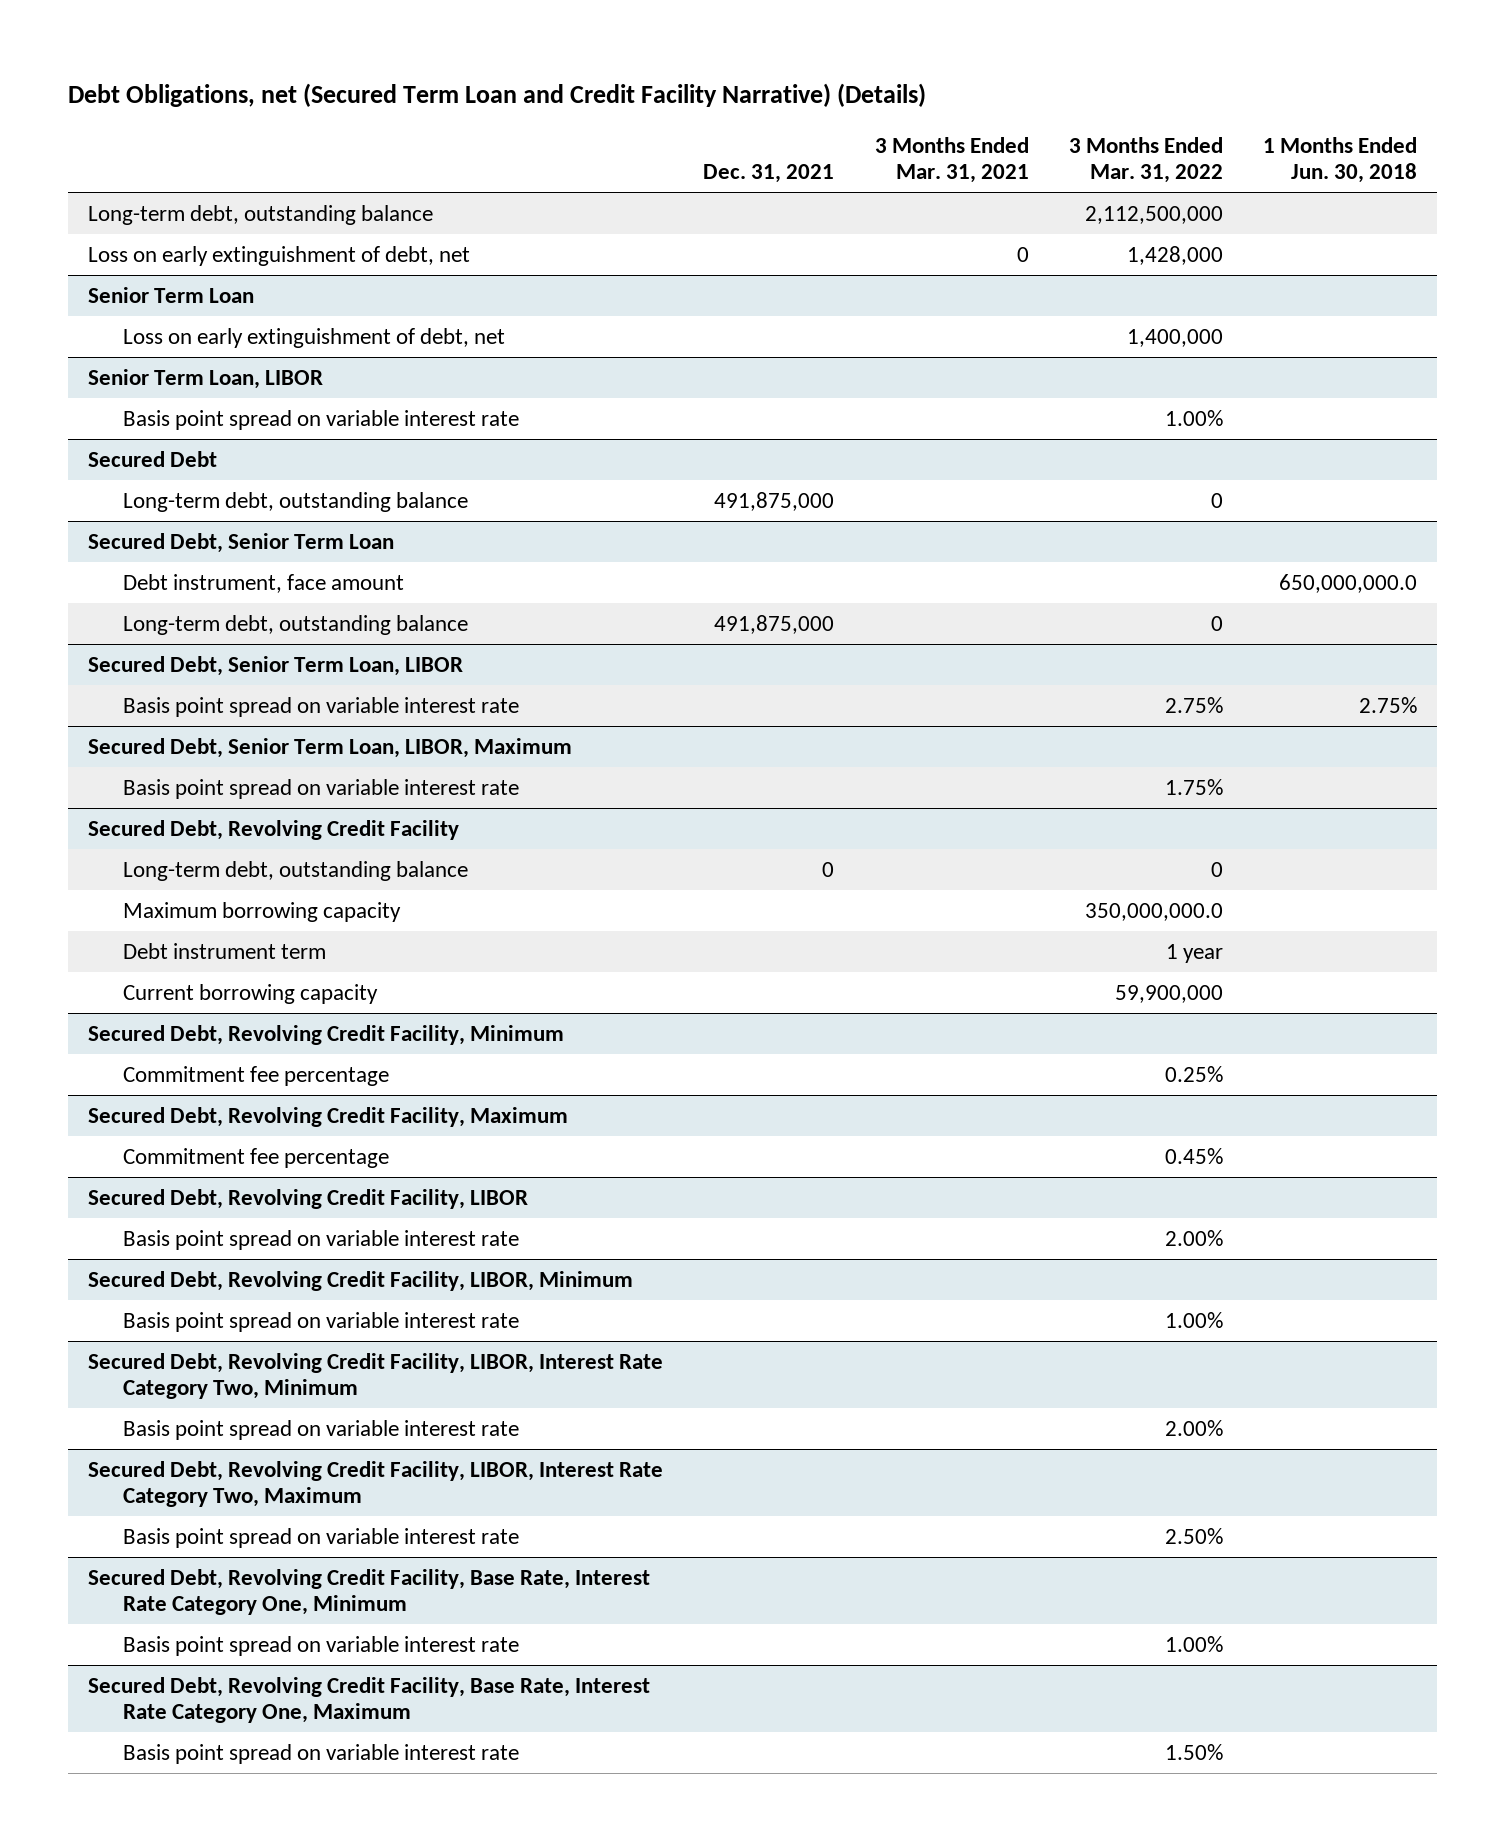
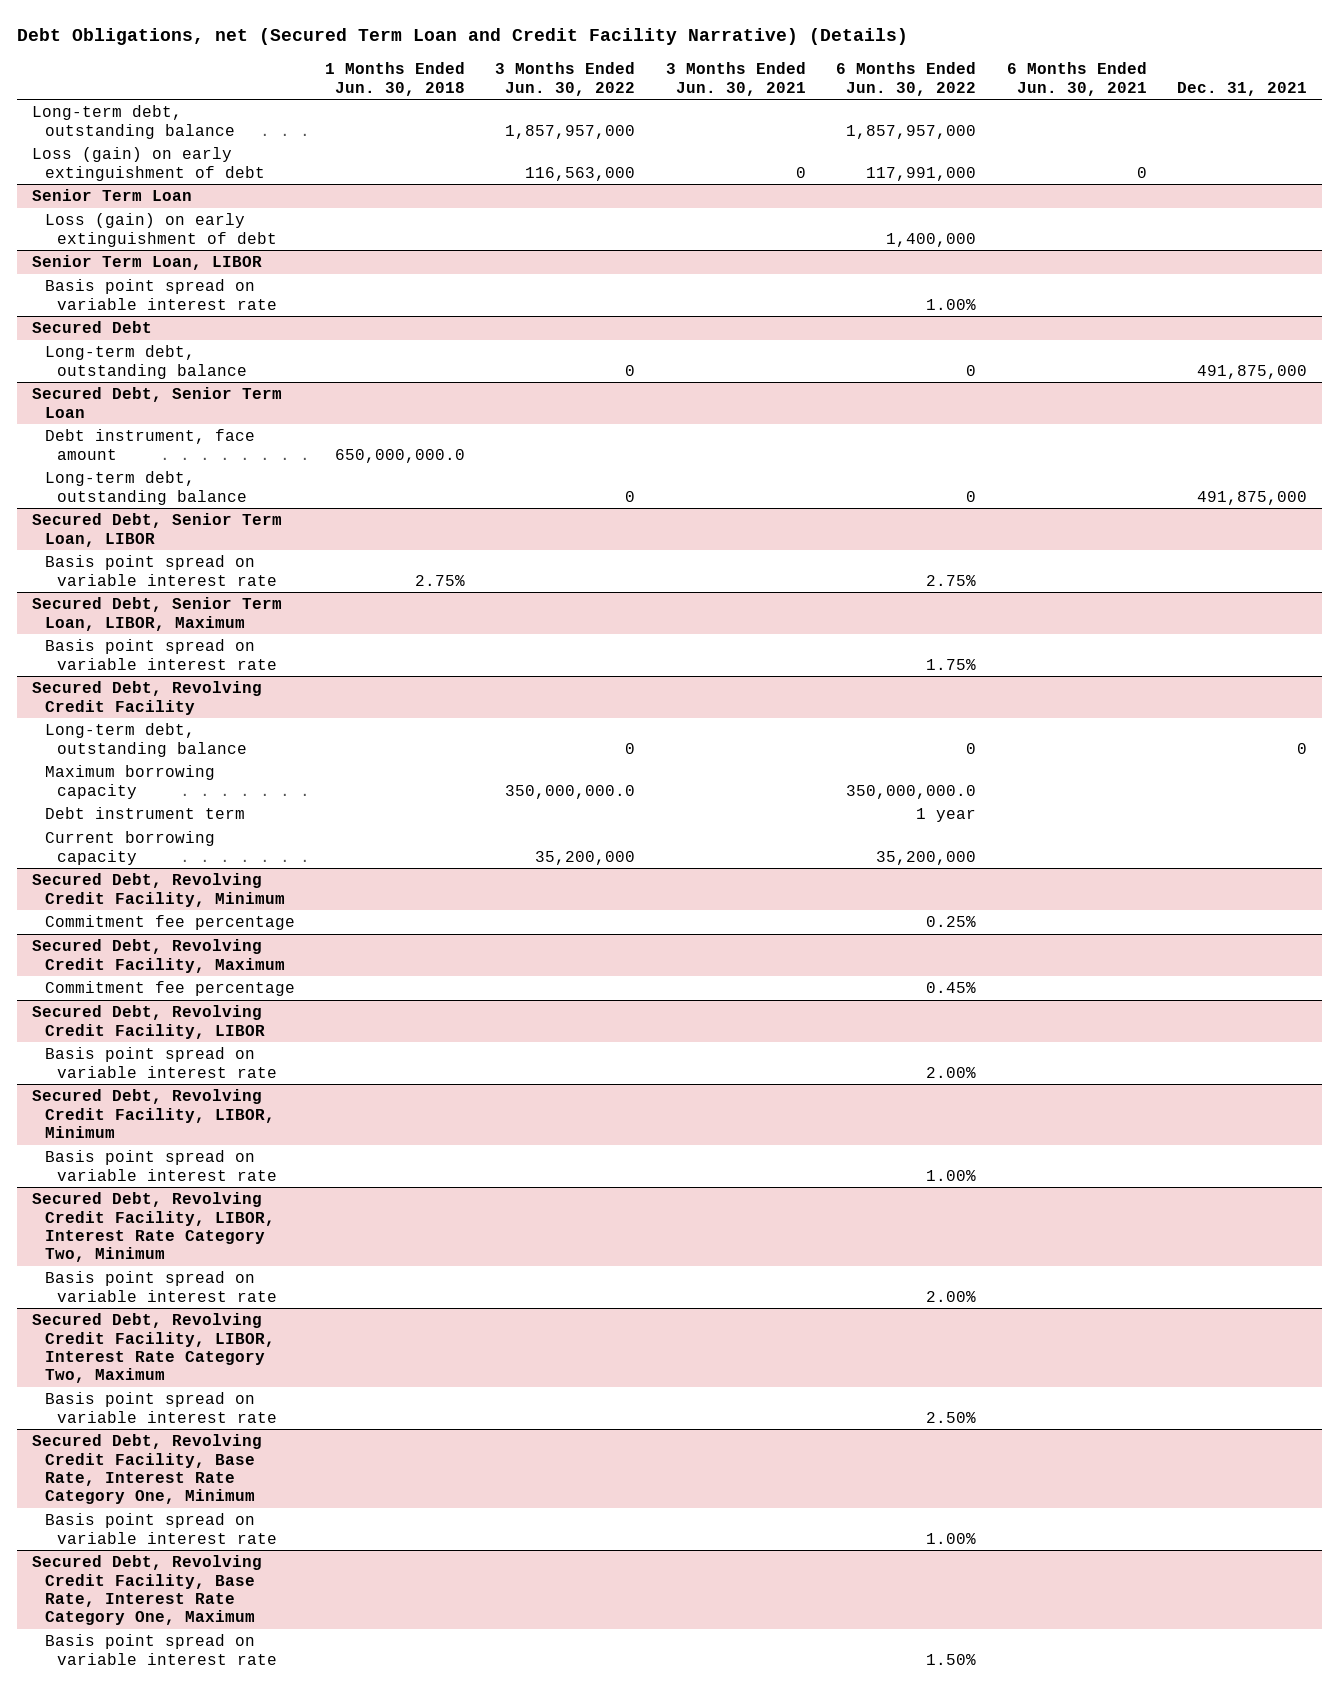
[874,137,1029,184] 3 Months Ended Mar. 31, 2021 -> none
[1068,137,1223,184] 3 Months Ended Mar. 31, 2022 -> none
none -> [495,62,636,96] 3 Months Ended Jun. 30, 2022
none -> [665,62,806,96] 3 Months Ended Jun. 30, 2021
none -> [836,62,977,96] 6 Months Ended Jun. 30, 2022
none -> [1006,62,1147,96] 6 Months Ended Jun. 30, 2021
[88,245,471,266] Loss on early extinguishment of debt, net -> [31,147,265,181] Loss (gain) on early extinguishment of debt
[122,327,505,348] Loss on early extinguishment of debt, net -> [44,213,278,247] Loss (gain) on early extinguishment of debt

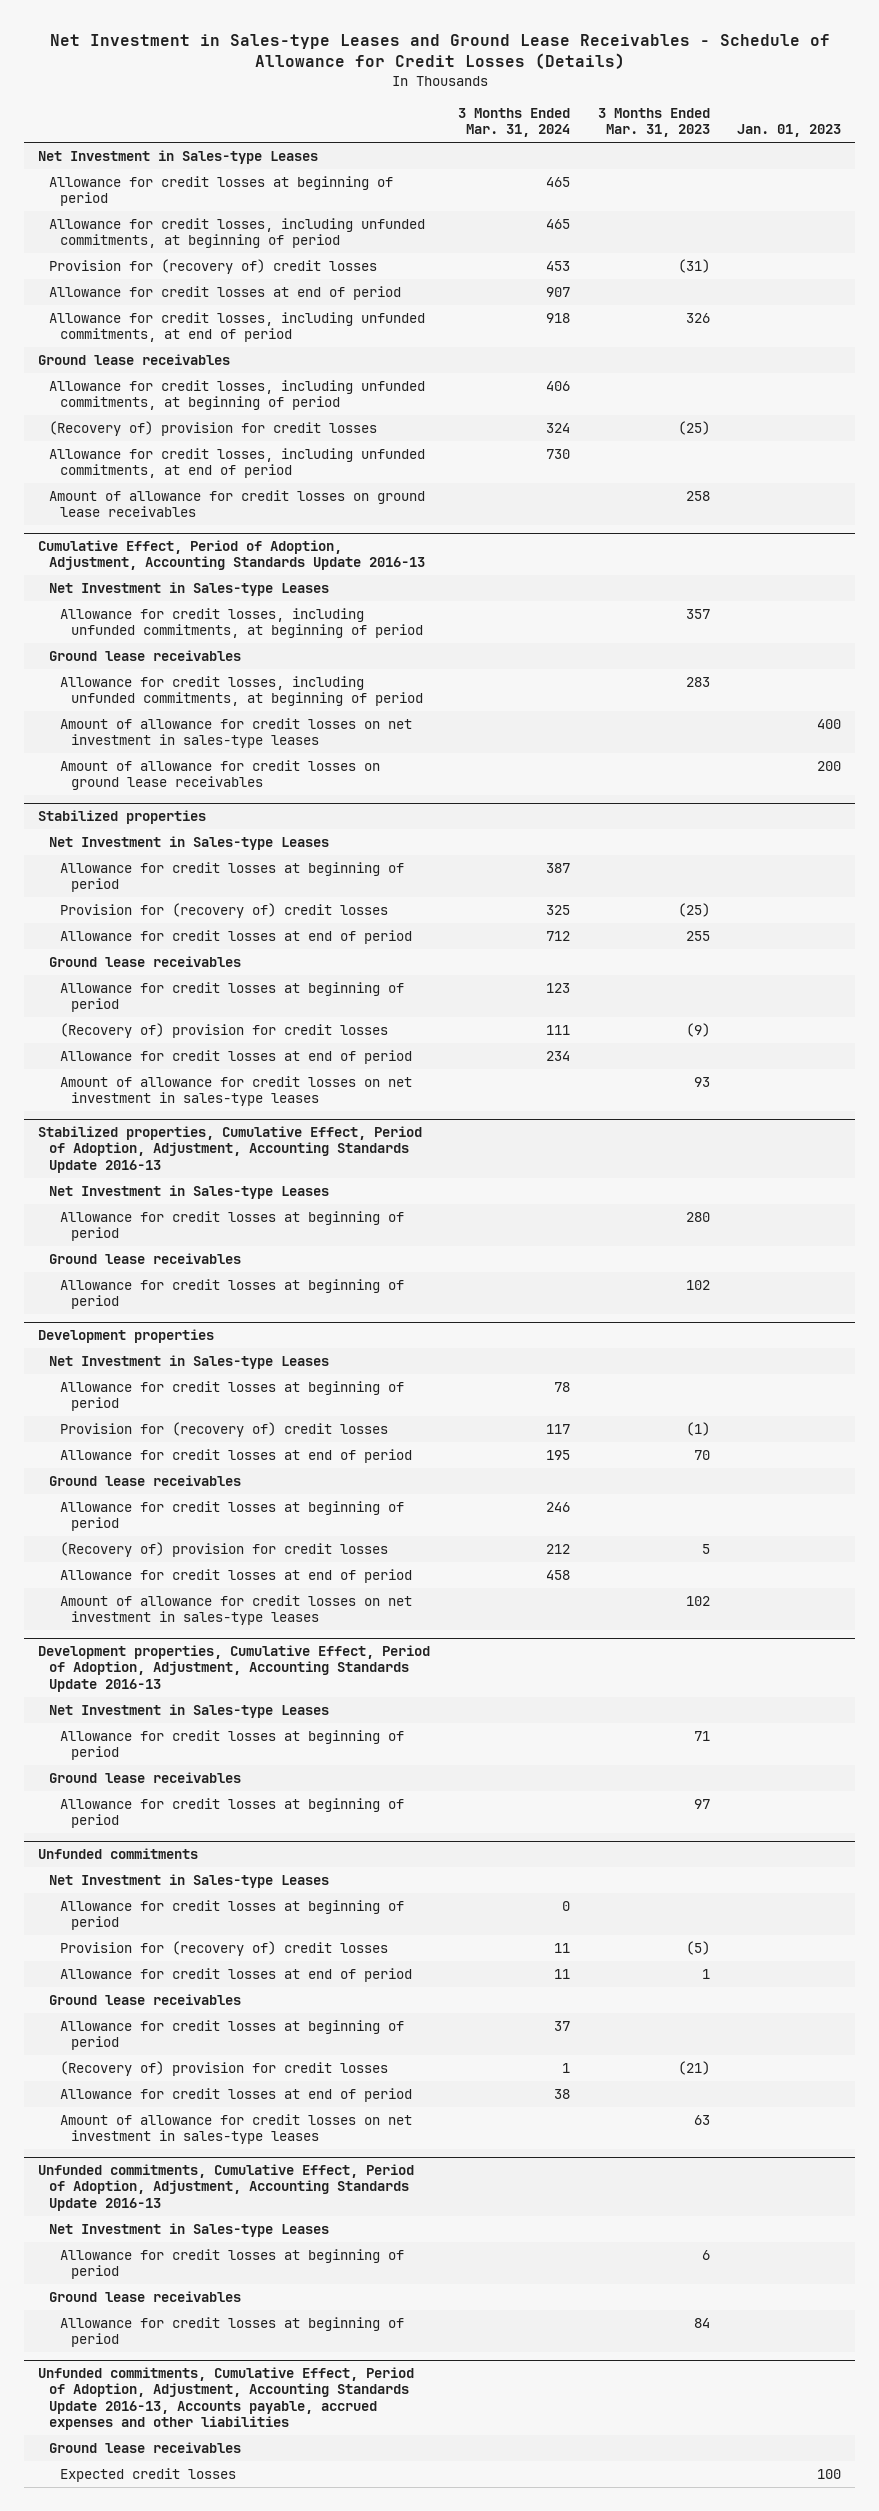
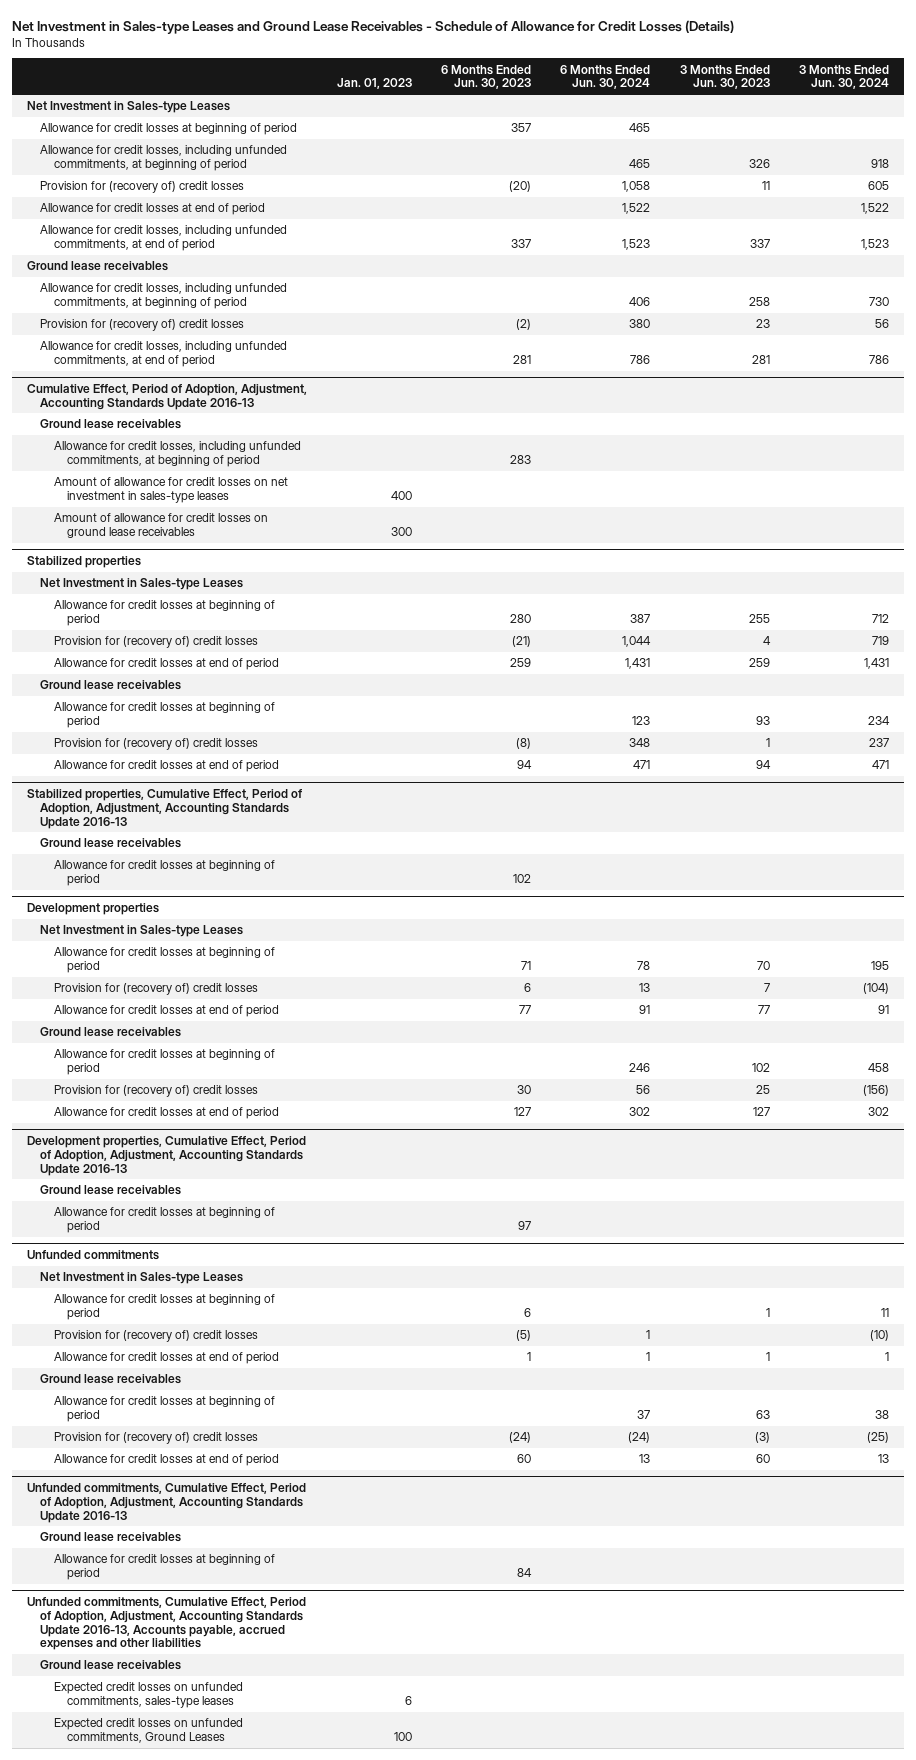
[457,107,570,138] 3 Months Ended Mar. 31, 2024 -> none
[597,107,710,138] 3 Months Ended Mar. 31, 2023 -> none
none -> [440,64,531,90] 6 Months Ended Jun. 30, 2023
none -> [560,64,651,90] 6 Months Ended Jun. 30, 2024
none -> [679,64,770,90] 3 Months Ended Jun. 30, 2023
none -> [799,64,890,90] 3 Months Ended Jun. 30, 2024
[49,421,378,437] (Recovery of) provision for credit losses -> [40,319,245,332] Provision for (recovery of) credit losses
[49,490,426,518] Amount of allowance for credit losses on ground lease receivables -> none
[49,582,330,597] Net Investment in Sales-type Leases -> none
[60,608,424,639] Allowance for credit losses, including unfunded commitments, at beginning of period -> none
[817,761,842,772] 200 -> [390,526,412,536] 300
[60,1023,389,1039] (Recovery of) provision for credit losses -> [53,738,258,751] Provision for (recovery of) credit losses
[60,1076,413,1107] Amount of allowance for credit losses on net investment in sales-type leases -> none
[49,1185,330,1200] Net Investment in Sales-type Leases -> none
[60,1211,405,1242] Allowance for credit losses at beginning of period -> none
[60,1542,389,1558] (Recovery of) provision for credit losses -> [53,1085,258,1098] Provision for (recovery of) credit losses
[60,1595,413,1626] Amount of allowance for credit losses on net investment in sales-type leases -> none
[49,1704,330,1719] Net Investment in Sales-type Leases -> none
[60,1730,405,1761] Allowance for credit losses at beginning of period -> none
[60,2061,389,2077] (Recovery of) provision for credit losses -> [53,1432,258,1445] Provision for (recovery of) credit losses
[60,2114,413,2145] Amount of allowance for credit losses on net investment in sales-type leases -> none
[49,2223,330,2238] Net Investment in Sales-type Leases -> none
[60,2249,405,2280] Allowance for credit losses at beginning of period -> none
[60,2468,237,2483] Expected credit losses -> none
none -> [53,1682,243,1708] Expected credit losses on unfunded commitments, sales-type leases
none -> [53,1718,243,1743] Expected credit losses on unfunded commitments, Ground Leases

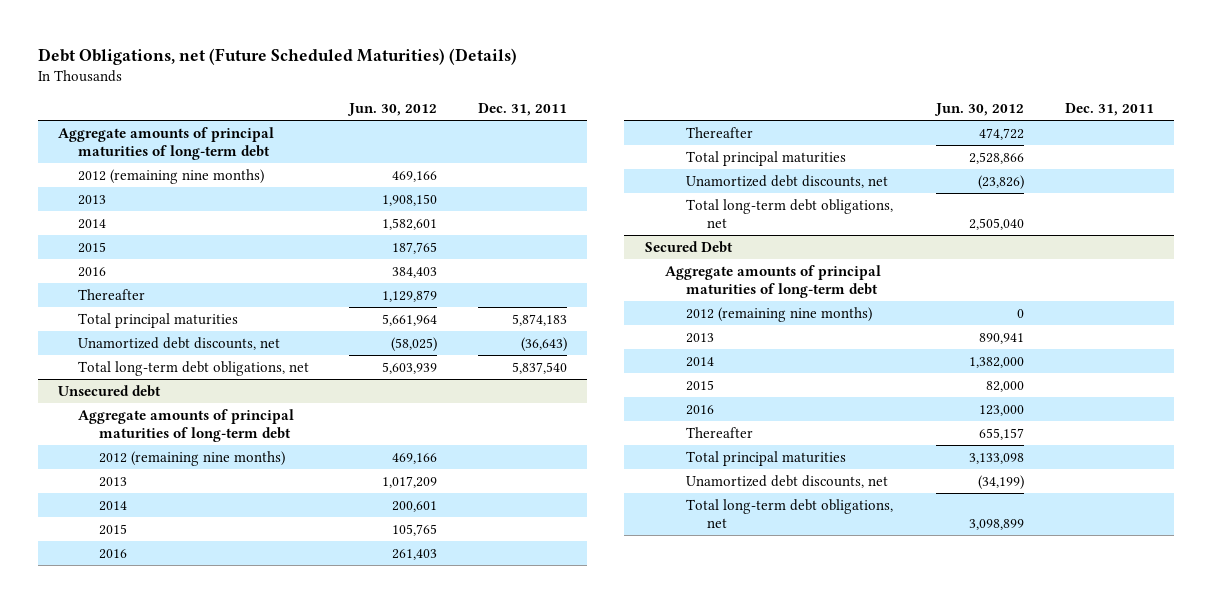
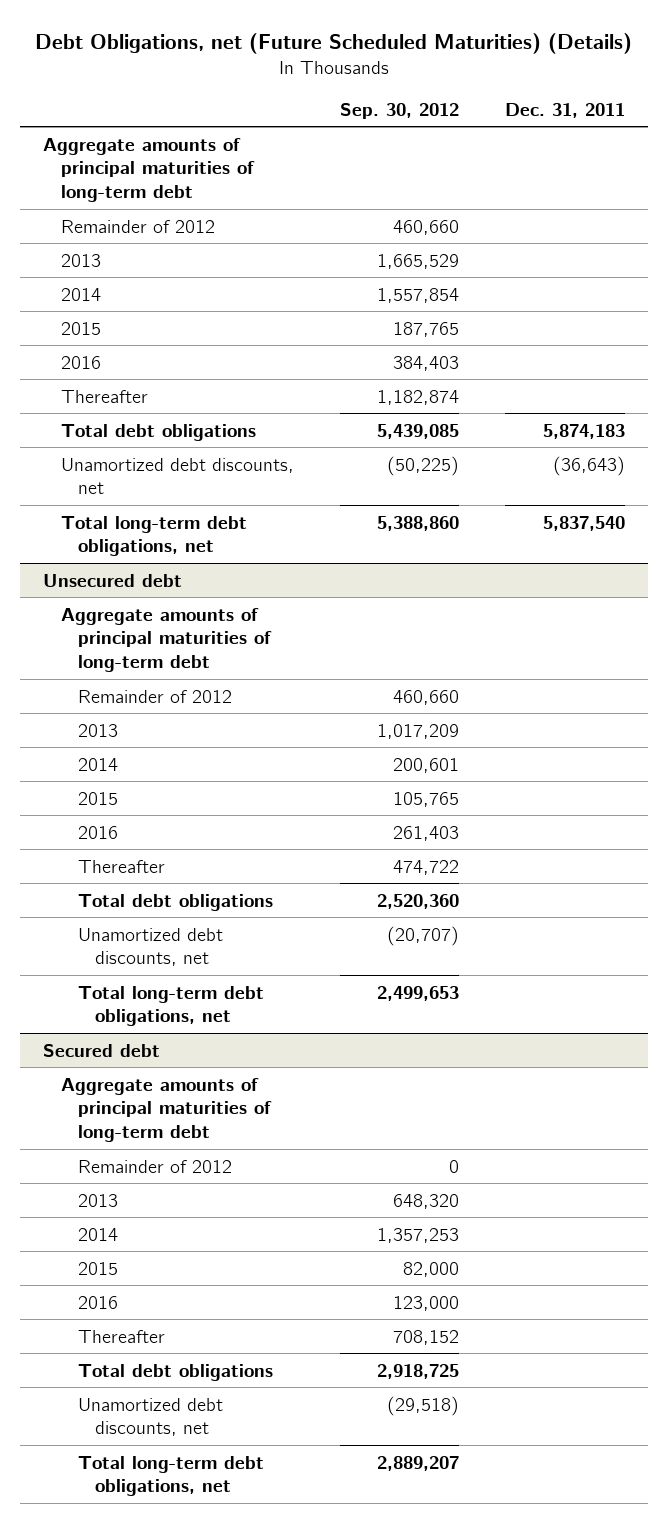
[347,103,438,117] Jun. 30, 2012 -> none
none -> [339,102,459,119] Sep. 30, 2012
[78,168,265,184] 2012 (remaining nine months) -> [60,219,215,233] Remainder of 2012
[78,312,239,328] Total principal maturities -> [60,423,256,441] Total debt obligations
[99,450,286,466] 2012 (remaining nine months) -> [78,689,233,703] Remainder of 2012
[686,150,847,166] Total principal maturities -> [78,893,274,911] Total debt obligations
[644,240,733,253] Secured Debt -> [43,1043,161,1057] Secured debt
[686,306,873,322] 2012 (remaining nine months) -> [78,1159,233,1173] Remainder of 2012
[686,450,847,466] Total principal maturities -> [78,1363,274,1381] Total debt obligations

